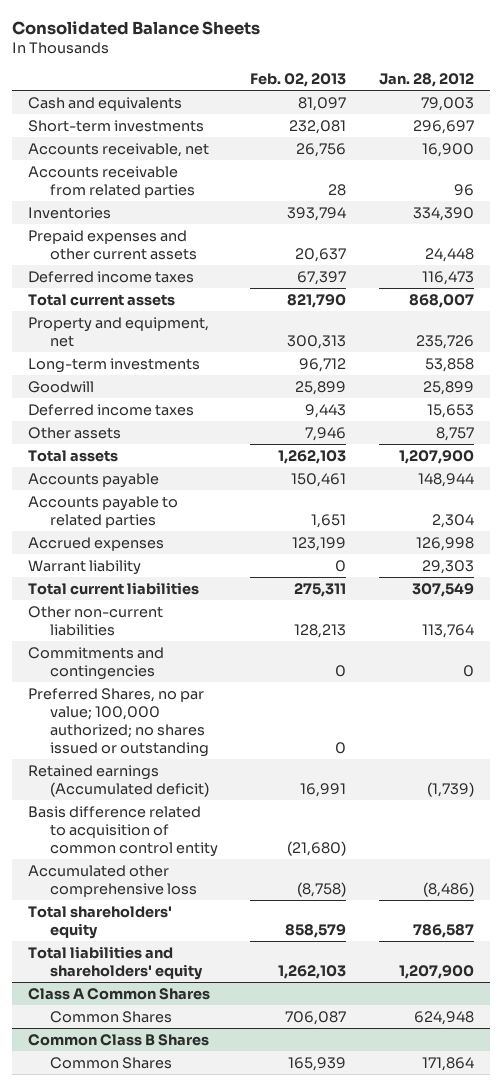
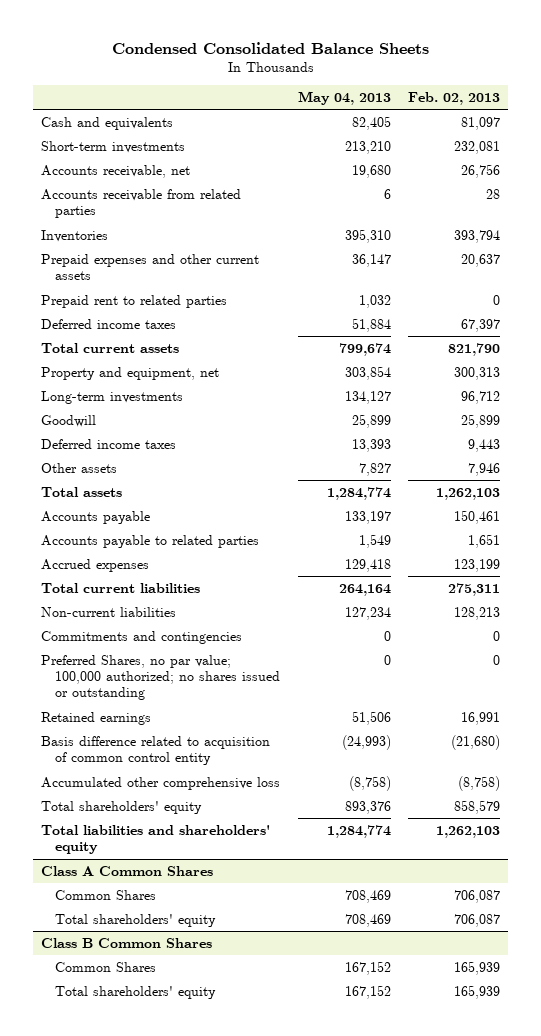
[11,21,260,36] Consolidated Balance Sheets -> [111,41,429,54] Condensed Consolidated Balance Sheets
[378,73,474,88] Jan. 28, 2012 -> none
none -> [297,90,391,105] May 04, 2013
none -> [41,294,228,308] Prepaid rent to related parties
[27,559,141,575] Warrant liability -> none
[27,605,163,636] Other non-current liabilities -> [41,606,177,617] Non-current liabilities
[27,764,209,797] Retained earnings (Accumulated deficit) -> [41,711,152,725] Retained earnings
none -> [54,913,216,927] Total shareholders' equity
[27,1033,209,1046] Common Class B Shares -> [41,937,213,948] Class B Common Shares
none -> [54,985,216,999] Total shareholders' equity

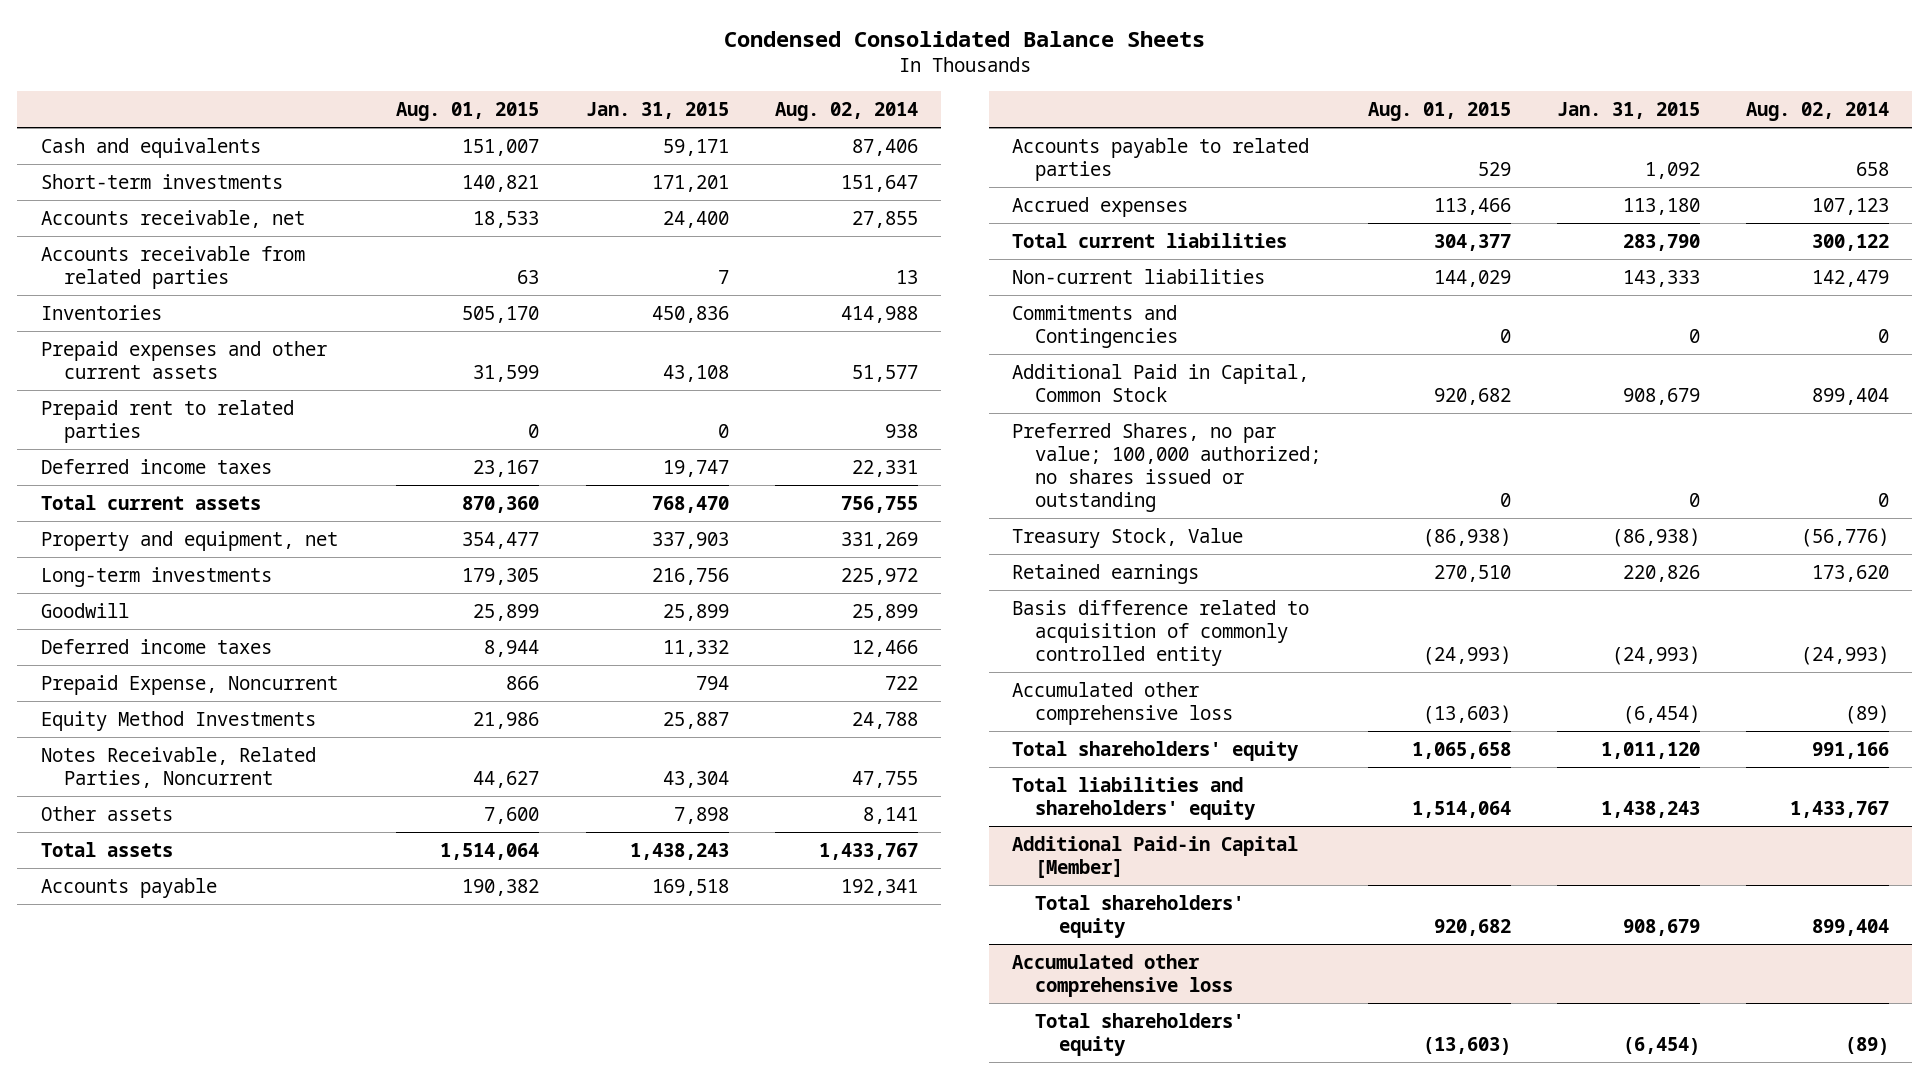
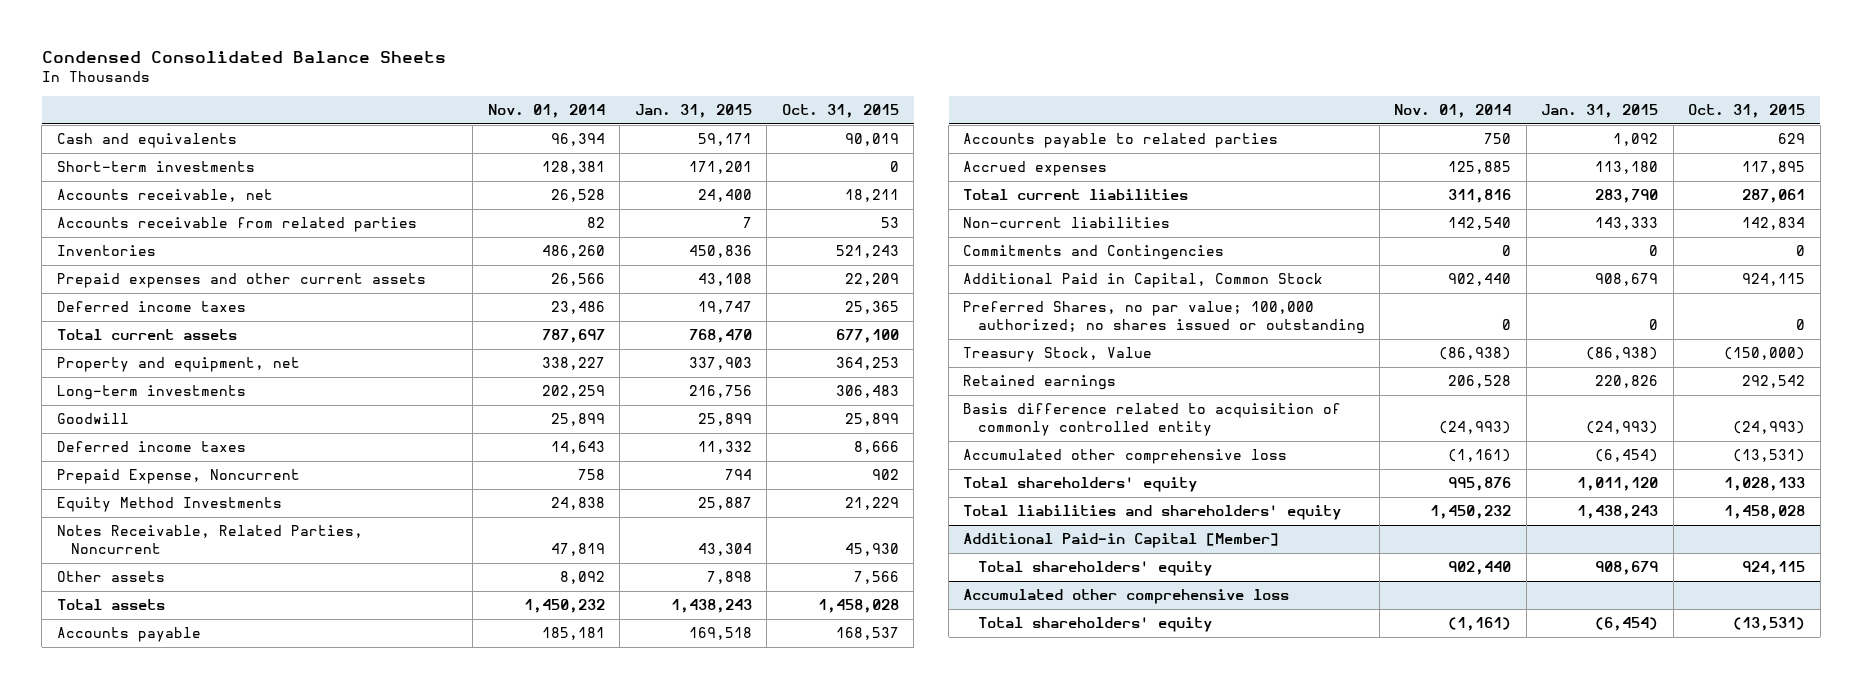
[396,102,540,122] Aug. 01, 2015 -> none
[775,102,919,122] Aug. 02, 2014 -> none
none -> [487,104,605,119] Nov. 01, 2014
none -> [781,104,899,119] Oct. 31, 2015
[40,399,294,443] Prepaid rent to related parties -> none

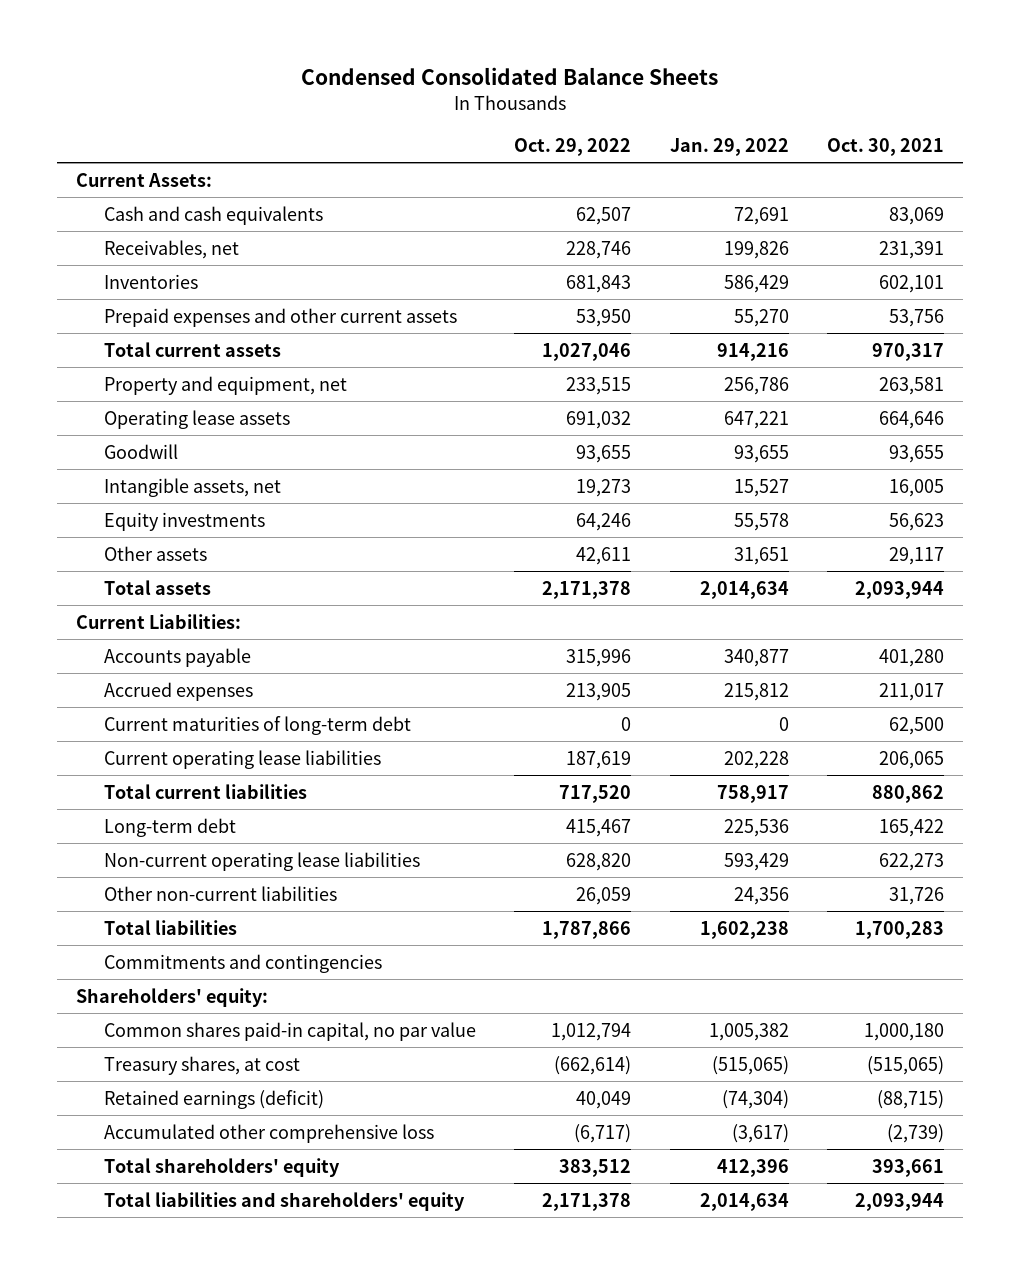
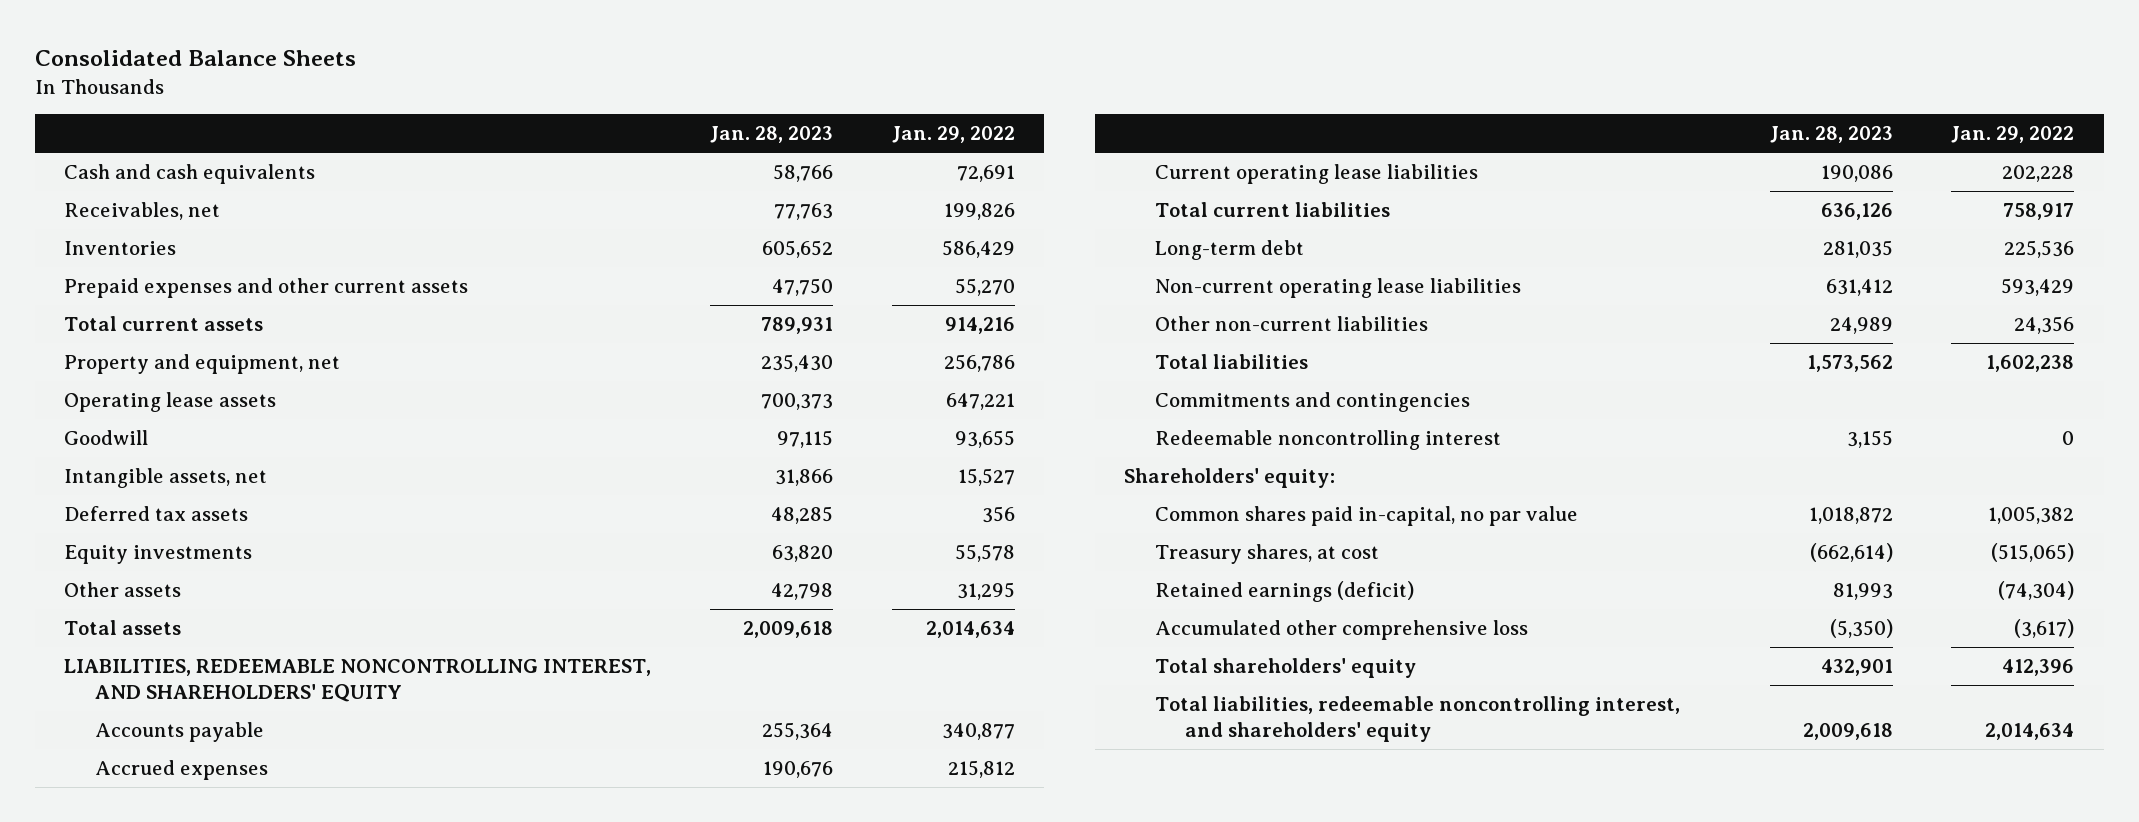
[300,67,718,86] Condensed Consolidated Balance Sheets -> [34,50,356,67] Consolidated Balance Sheets
[514,137,632,156] Oct. 29, 2022 -> none
[826,137,944,156] Oct. 30, 2021 -> none
none -> [709,126,833,144] Jan. 28, 2023
[76,172,213,187] Current Assets: -> none
none -> [64,505,249,521] Deferred tax assets
[733,546,789,565] 31,651 -> [956,581,1015,600] 31,295
[76,613,242,629] Current Liabilities: -> none
none -> [64,658,652,702] LIABILITIES, REDEEMABLE NONCONTROLLING INTEREST, AND SHAREHOLDERS' EQUITY
[104,715,412,735] Current maturities of long-term debt -> none
none -> [1154,429,1501,450] Redeemable noncontrolling interest
[104,1021,477,1041] Common shares paid-in capital, no par value -> [1154,505,1578,526] Common shares paid in-capital, no par value
[104,1191,466,1211] Total liabilities and shareholders' equity -> [1154,695,1680,742] Total liabilities, redeemable noncontrolling interest, and shareholders' equity

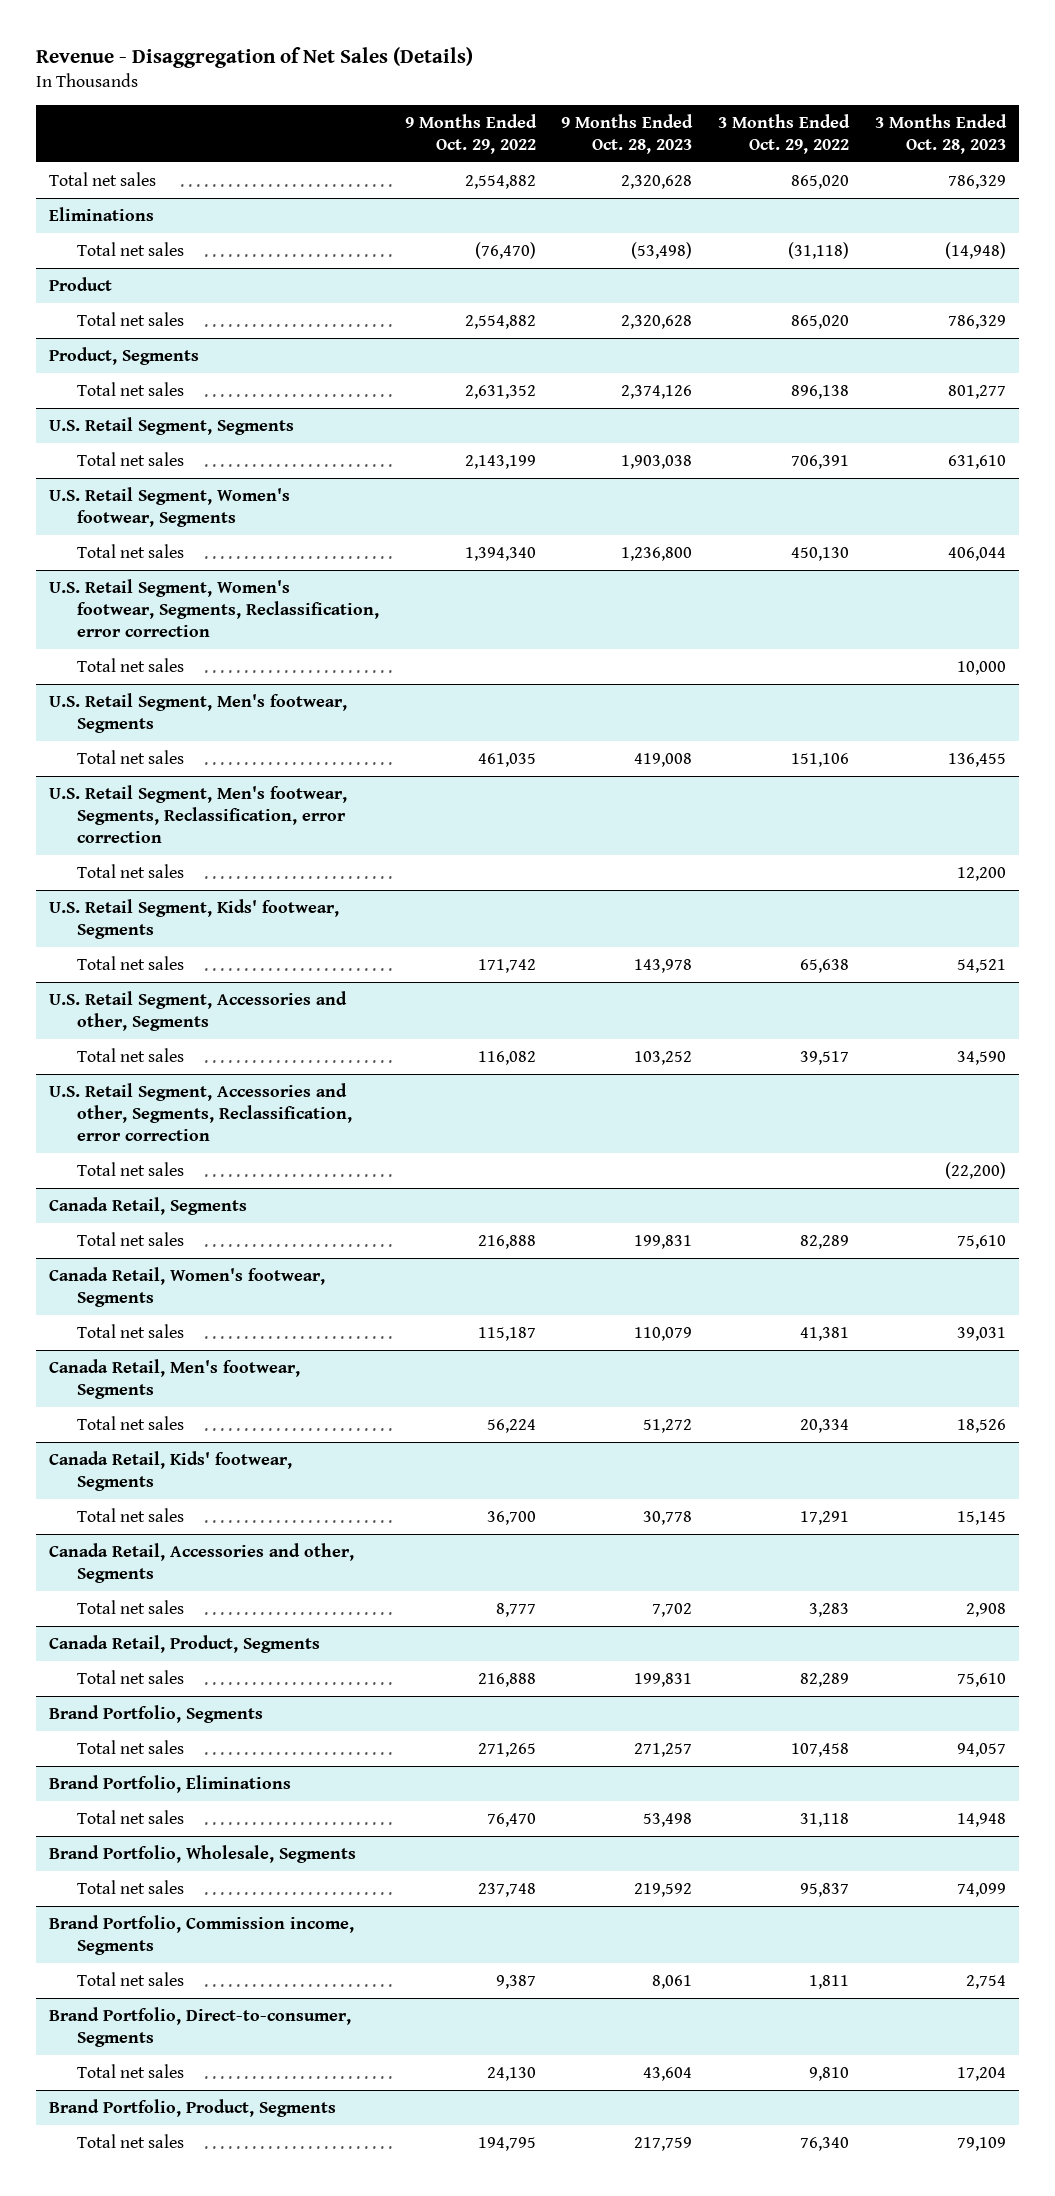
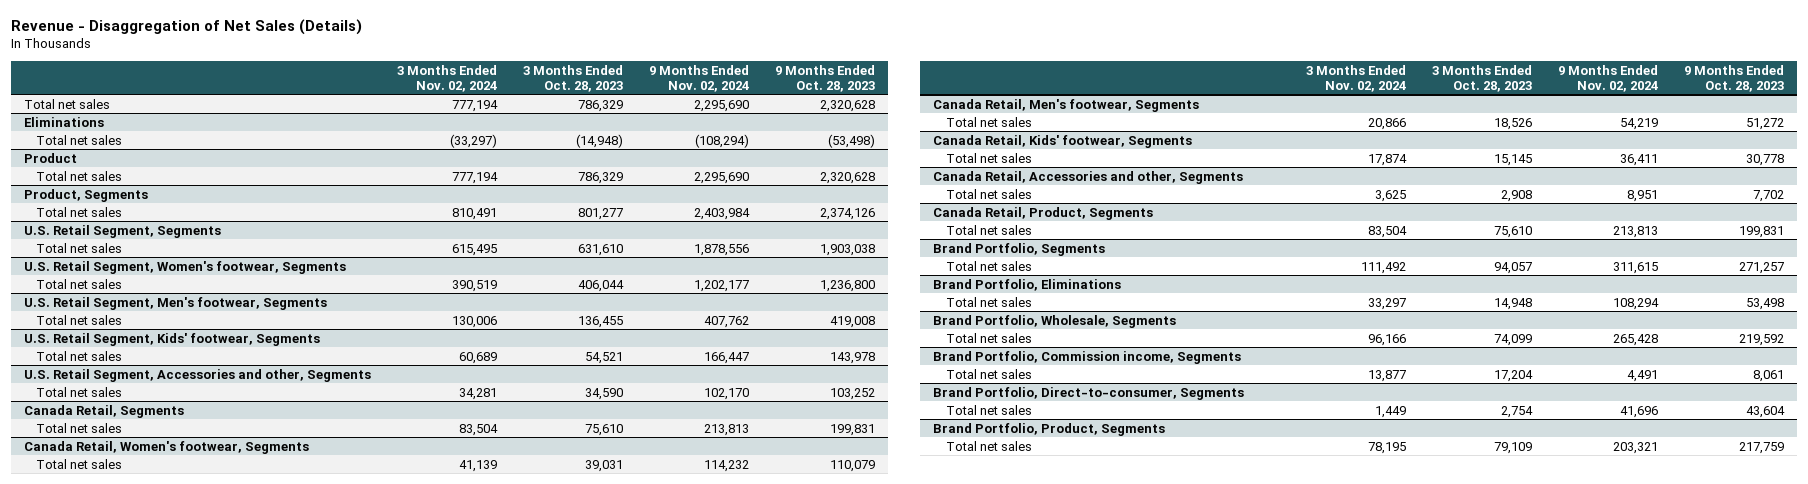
[404,113,537,154] 9 Months Ended Oct. 29, 2022 -> none
[718,113,851,154] 3 Months Ended Oct. 29, 2022 -> none
none -> [396,64,497,92] 3 Months Ended Nov. 02, 2024
none -> [648,64,749,92] 9 Months Ended Nov. 02, 2024
[48,578,379,638] U.S. Retail Segment, Women's footwear, Segments, Reclassification, error correction -> none
[76,657,184,672] Total net sales -> none
[48,784,347,844] U.S. Retail Segment, Men's footwear, Segments, Reclassification, error correction -> none
[76,863,184,878] Total net sales -> none
[48,1082,352,1142] U.S. Retail Segment, Accessories and other, Segments, Reclassification, error correction -> none
[76,1161,184,1176] Total net sales -> none
[965,1974,1006,1989] 2,754 -> [1494,369,1534,382] 17,204
[956,2066,1006,2081] 17,204 -> [1501,405,1534,418] 2,754

